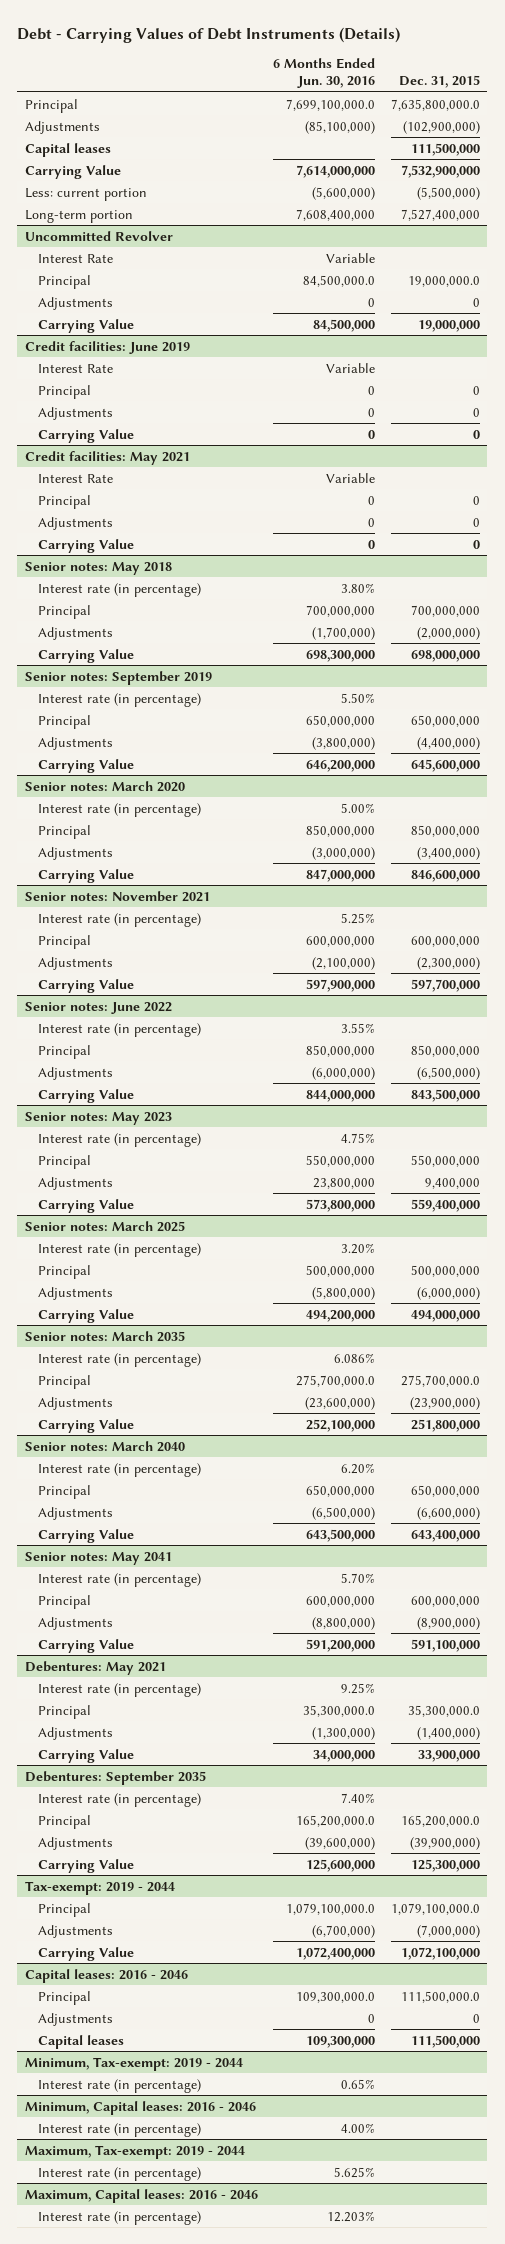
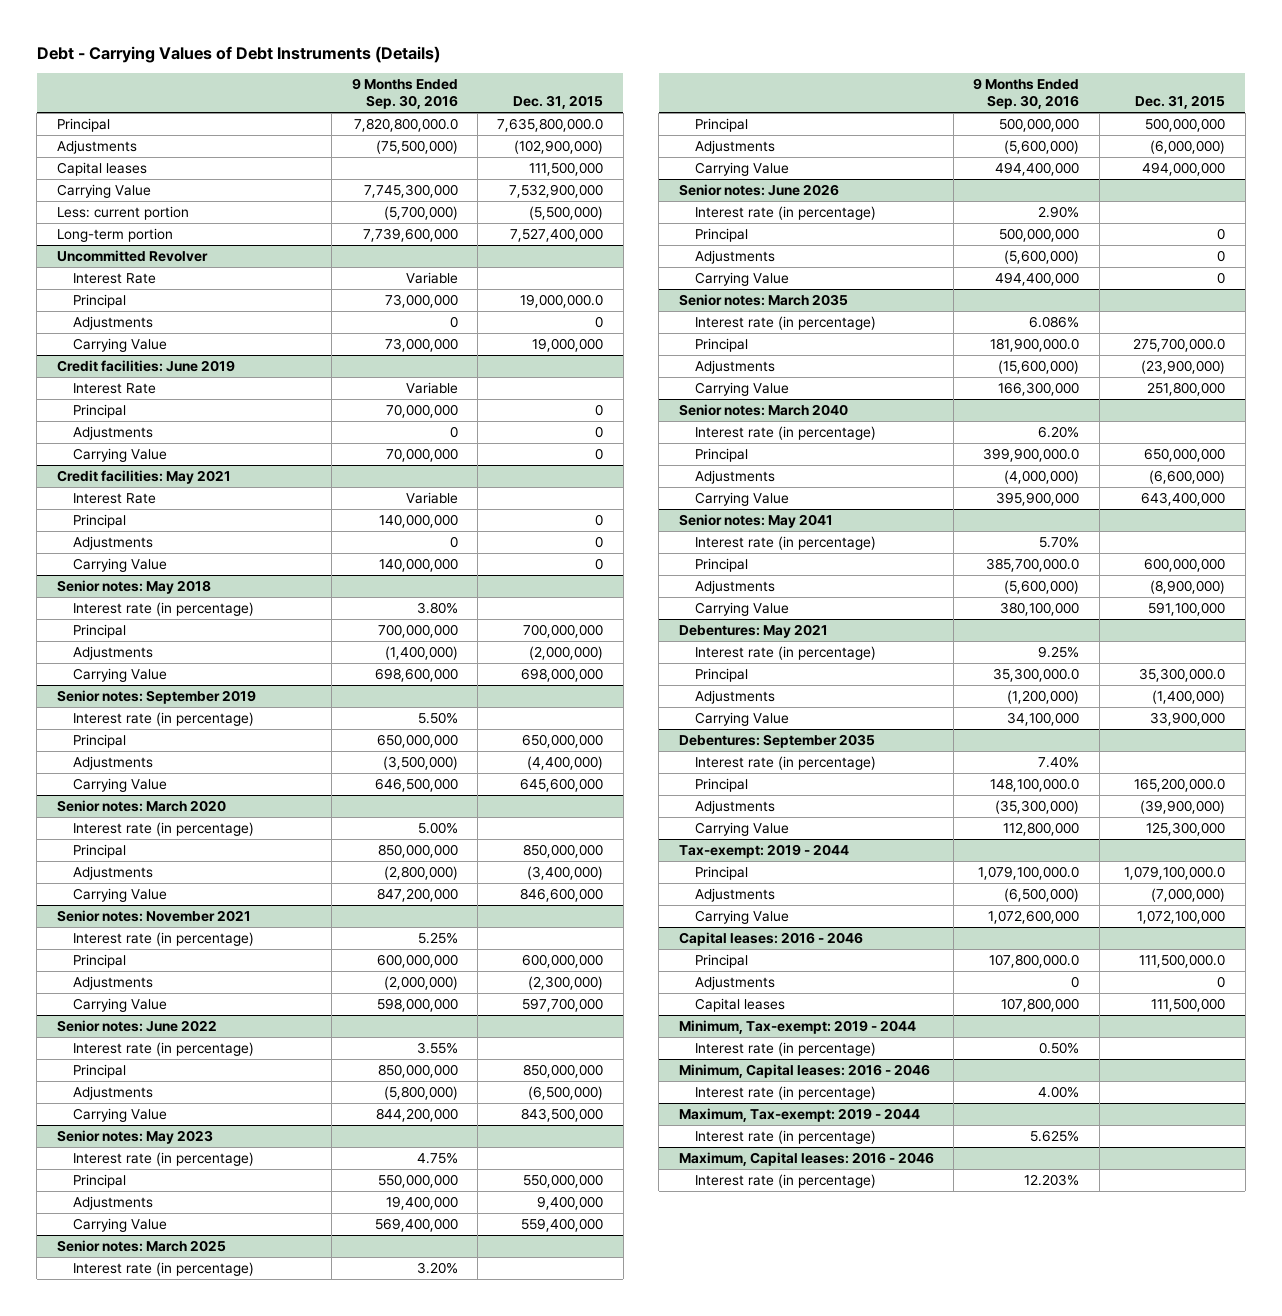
[273,58,376,89] 6 Months Ended Jun. 30, 2016 -> none
none -> [351,78,458,109] 9 Months Ended Sep. 30, 2016
none -> [678,184,839,197] Senior notes: June 2026
none -> [695,206,877,221] Interest rate (in percentage)
none -> [695,228,749,243] Principal
none -> [695,250,776,265] Adjustments
none -> [695,272,790,287] Carrying Value

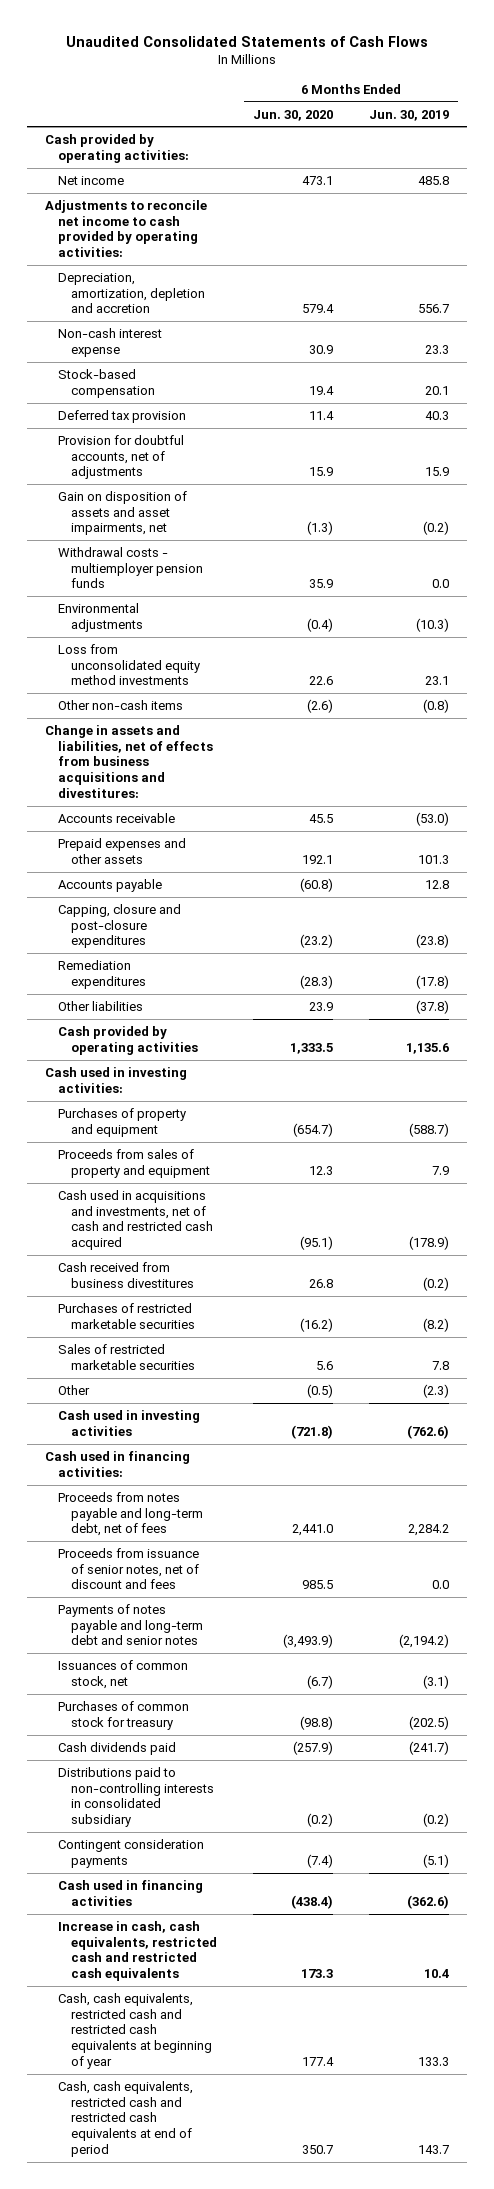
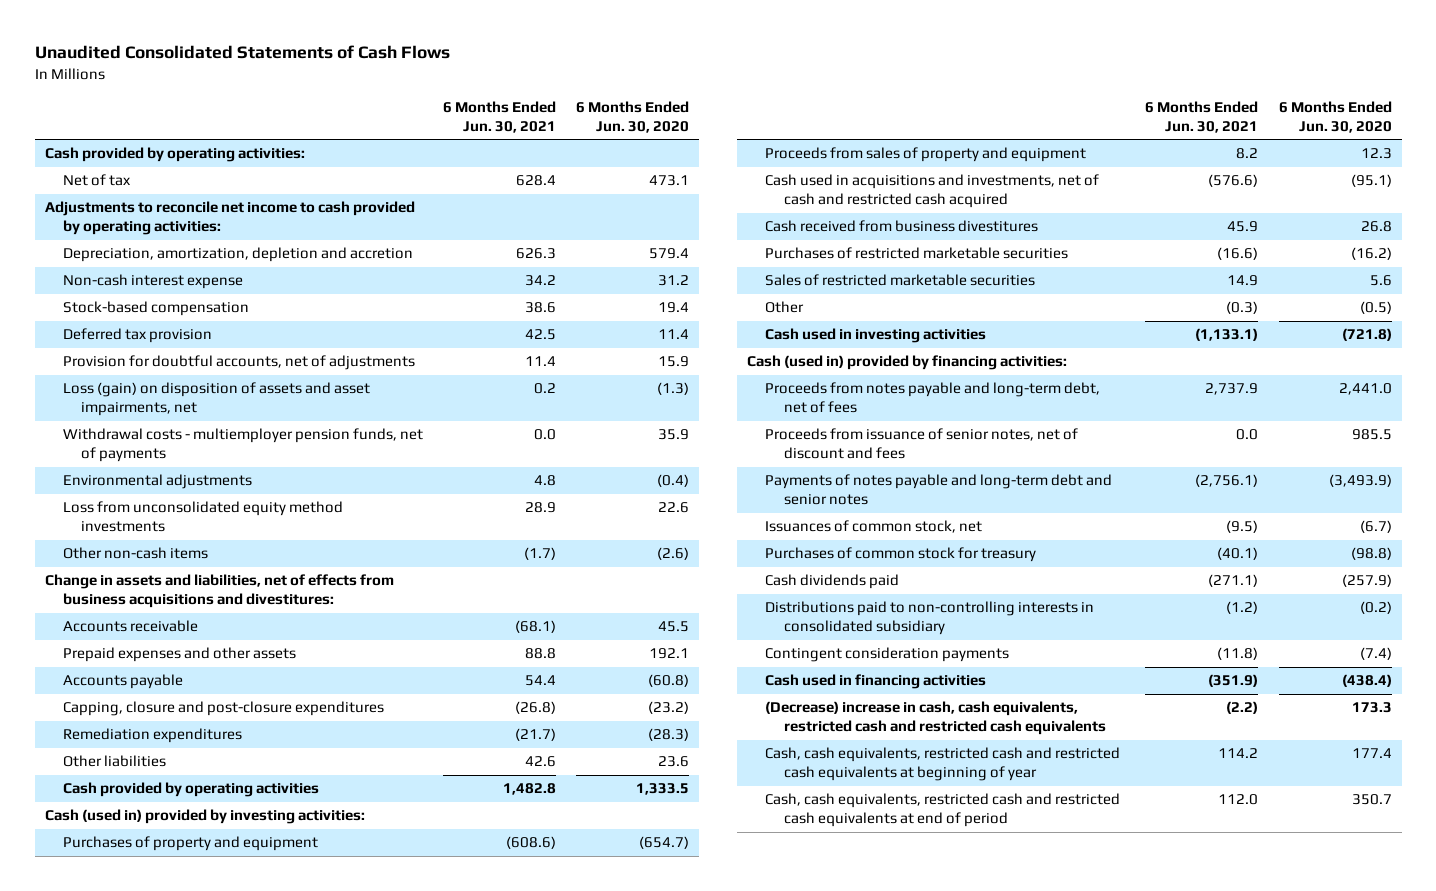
[368,109,449,121] Jun. 30, 2019 -> none
none -> [442,101,556,133] 6 Months Ended Jun. 30, 2021
[57,175,124,185] Net income -> [62,174,131,187] Net of tax
[308,344,333,354] 30.9 -> [658,275,690,287] 31.2
[57,490,187,536] Gain on disposition of assets and asset impairments, net -> [62,382,370,417] Loss (gain) on disposition of assets and asset impairments, net
[57,546,203,589] Withdrawal costs - multiemployer pension funds -> [62,428,423,463] Withdrawal costs - multiemployer pension funds, net of payments
[308,1001,333,1011] 23.9 -> [658,756,690,768] 23.6
[44,1066,187,1093] Cash used in investing activities: -> [44,809,365,825] Cash (used in) provided by investing activities:
[44,1450,190,1477] Cash used in financing activities: -> [747,355,1068,371] Cash (used in) provided by financing activities:
[57,1920,217,1982] Increase in cash, cash equivalents, restricted cash and restricted cash equivalents -> [765,701,1106,736] (Decrease) increase in cash, cash equivalents, restricted cash and restricted cash equivalents

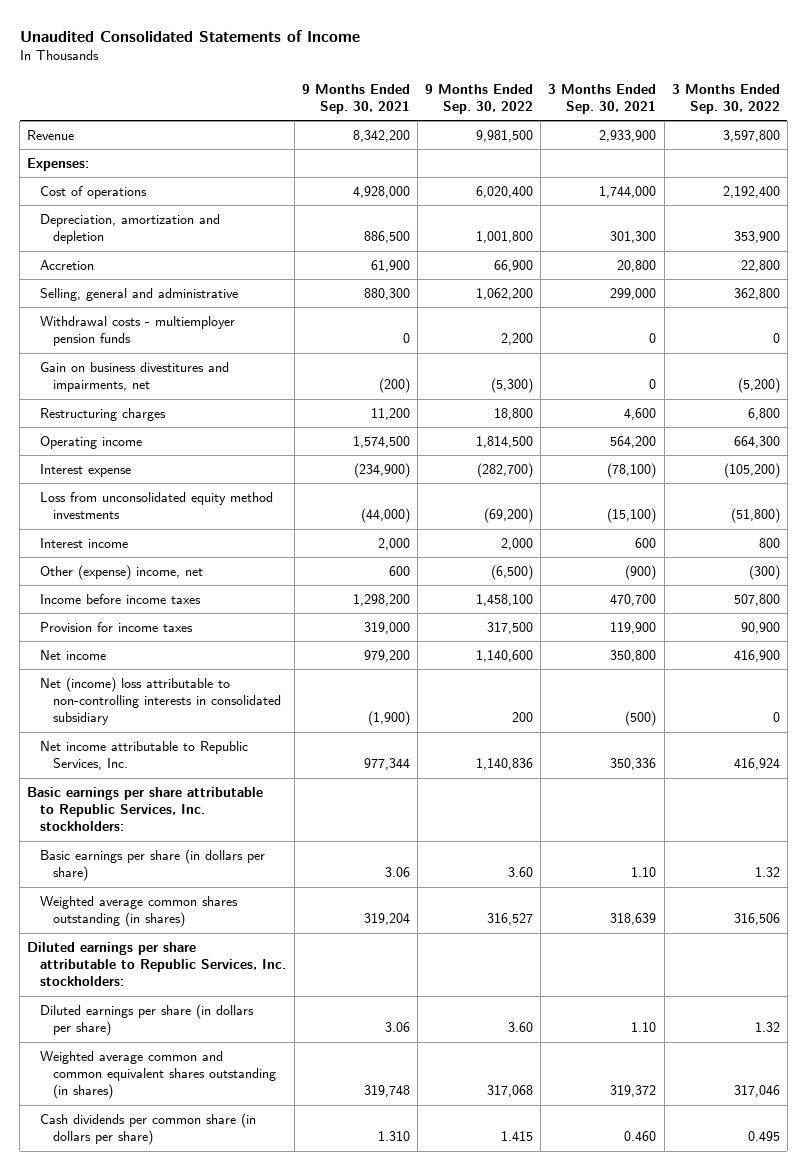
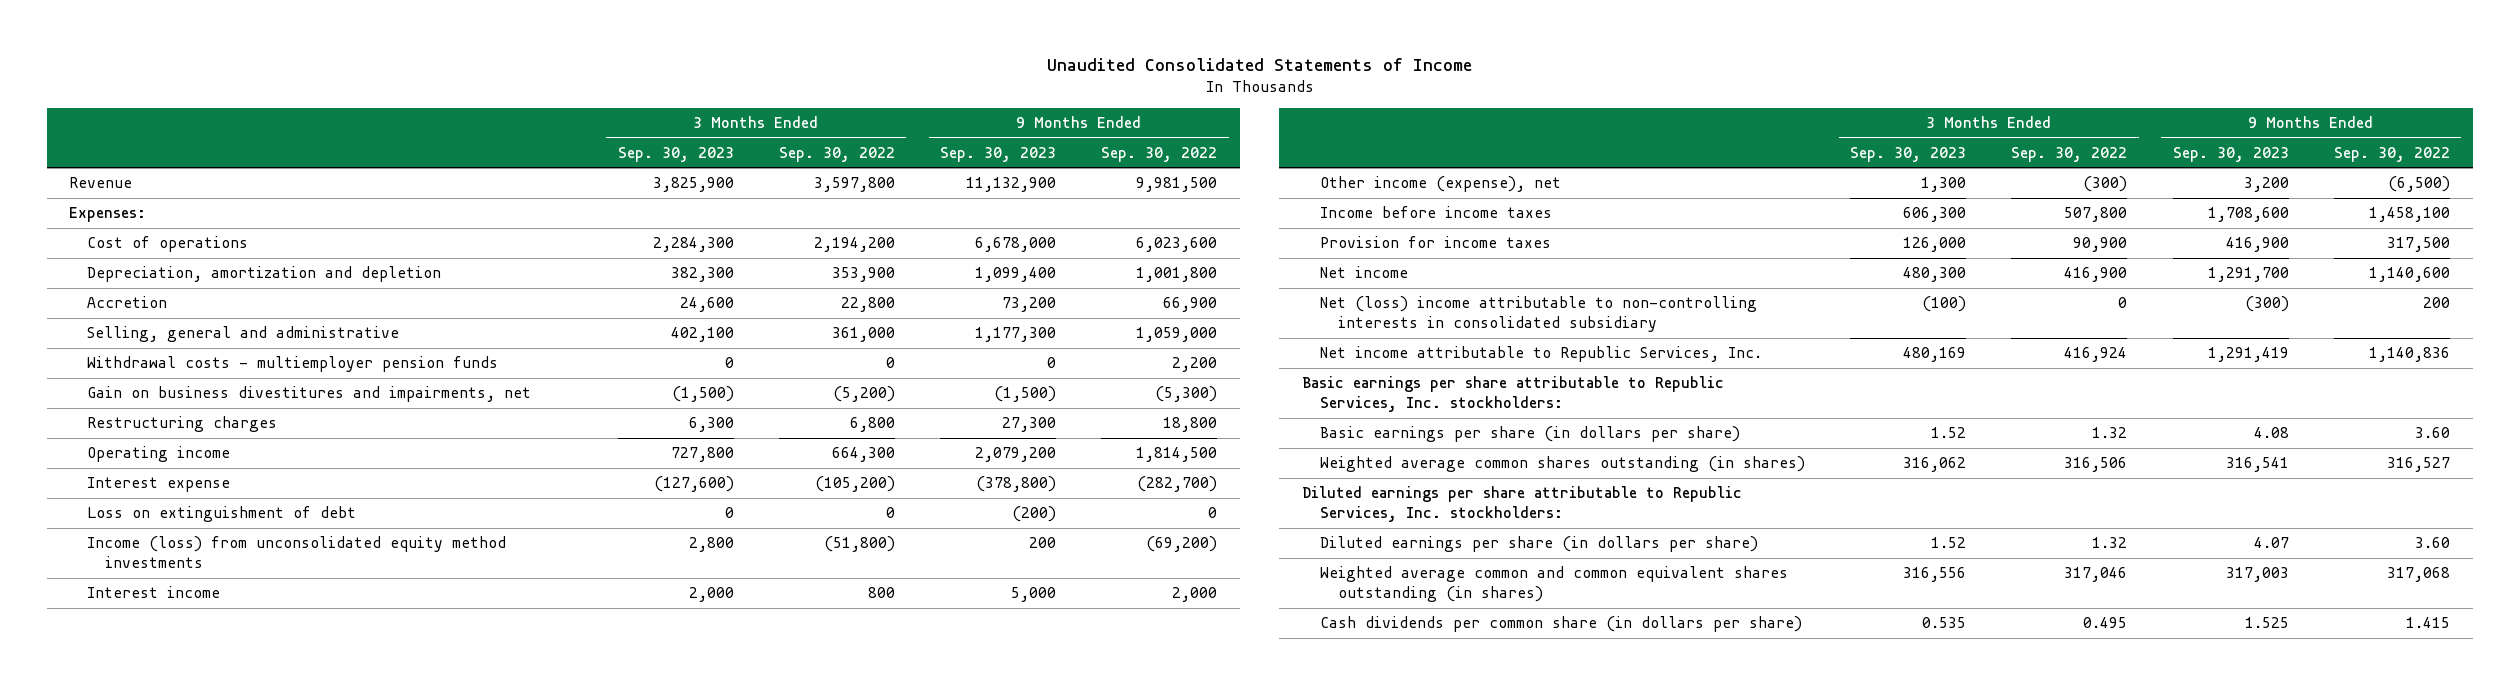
[301,83,410,114] 9 Months Ended Sep. 30, 2021 -> none
[548,83,657,114] 3 Months Ended Sep. 30, 2021 -> none
none -> [617,146,734,162] Sep. 30, 2023
none -> [940,146,1057,162] Sep. 30, 2023
[476,186,534,199] 6,020,400 -> [1136,237,1218,253] 6,023,600
[722,186,780,199] 2,192,400 -> [813,237,895,253] 2,194,200
[476,288,534,301] 1,062,200 -> [1136,327,1218,343] 1,059,000
[733,288,780,301] 362,800 -> [831,327,895,343] 361,000
none -> [87,506,357,523] Loss on extinguishment of debt
[40,492,274,520] Loss from unconsolidated equity method investments -> [87,536,507,568] Income (loss) from unconsolidated equity method investments
[40,565,204,581] Other (expense) income, net -> [1319,176,1561,193] Other income (expense), net
[40,677,282,726] Net (income) loss attributable to non-controlling interests in consolidated subsidiary -> [1319,296,1757,332] Net (loss) income attributable to non-controlling interests in consolidated subsidiary

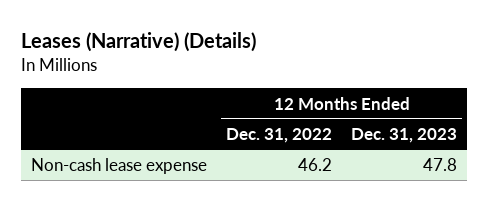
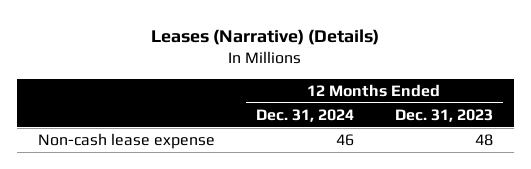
[225,128,332,144] Dec. 31, 2022 -> none
none -> [255,108,354,122] Dec. 31, 2024
[423,158,458,172] 47.8 -> [475,134,494,147] 48

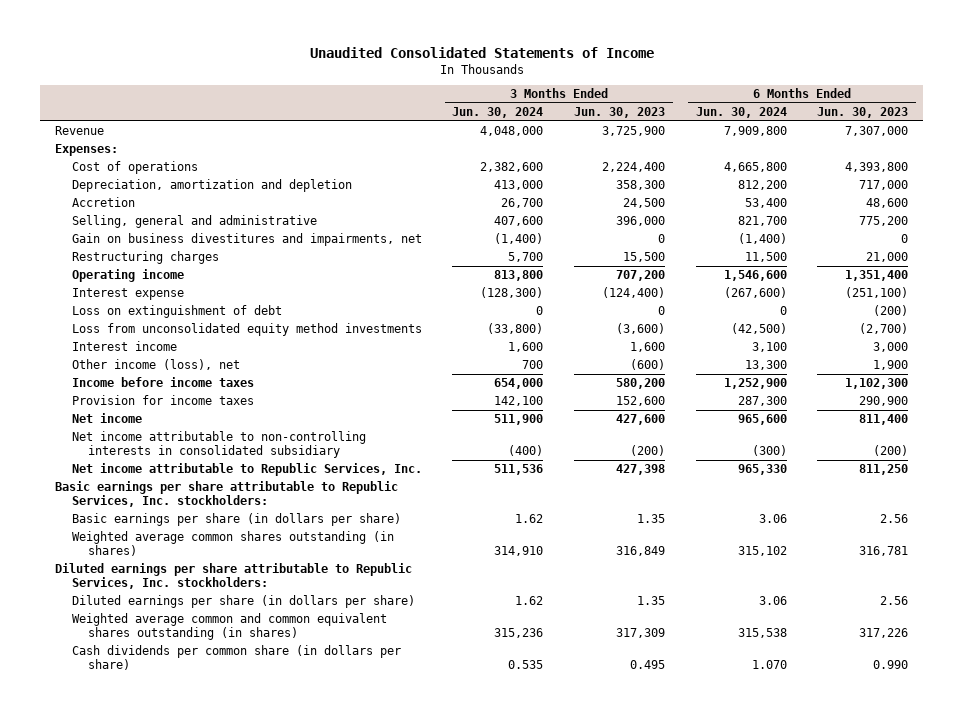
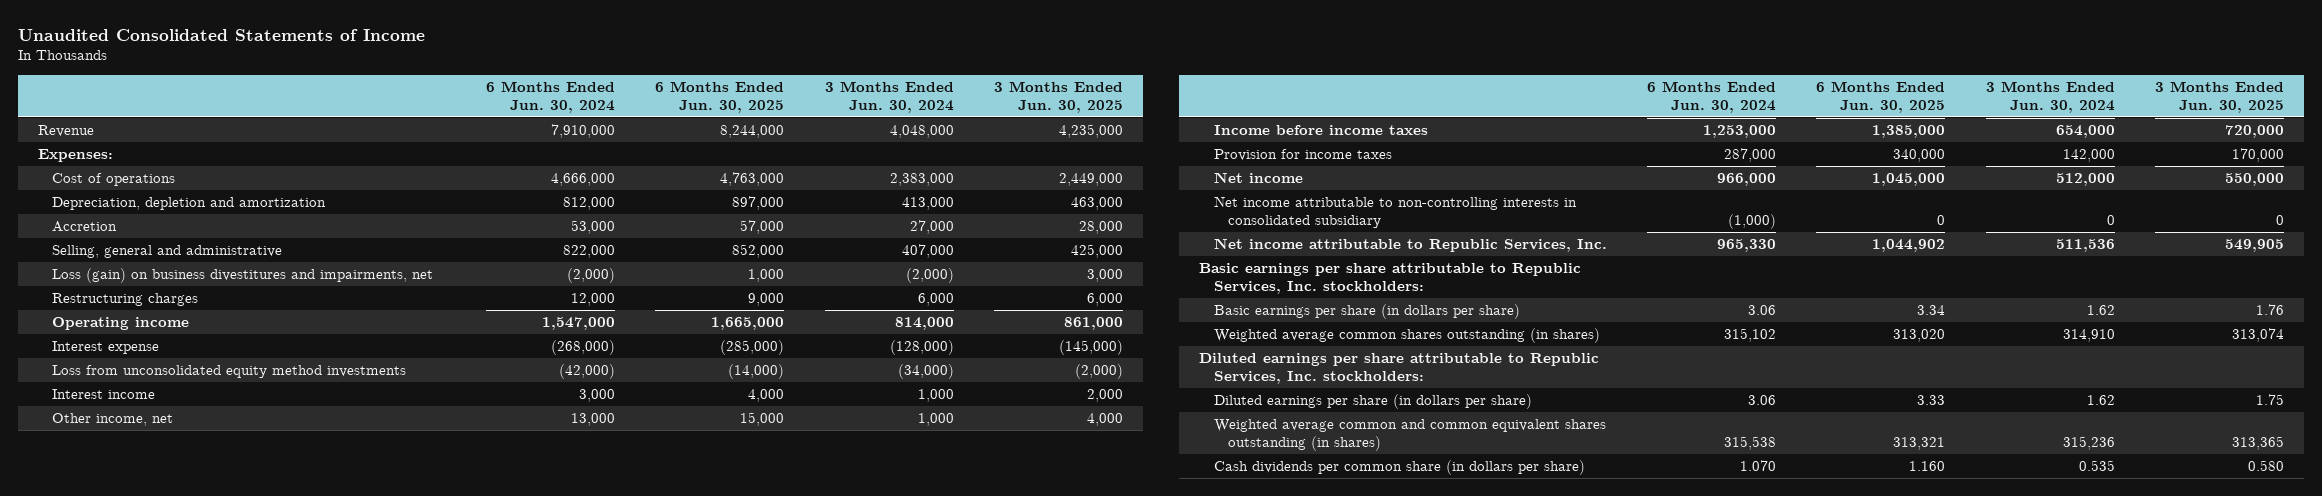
[573,106,665,118] Jun. 30, 2023 -> none
[817,106,909,118] Jun. 30, 2023 -> none
none -> [655,80,785,113] 6 Months Ended Jun. 30, 2025
none -> [993,80,1123,113] 3 Months Ended Jun. 30, 2025
[723,126,787,137] 7,909,800 -> [550,124,615,139] 7,910,000
[71,305,282,319] Loss on extinguishment of debt -> none
[480,162,544,173] 2,382,600 -> [889,173,954,187] 2,383,000
[723,162,787,173] 4,665,800 -> [550,173,615,187] 4,666,000
[71,179,352,193] Depreciation, amortization and depletion -> [52,197,327,211] Depreciation, depletion and amortization
[737,180,787,191] 812,200 -> [562,197,615,211] 812,000
[501,198,544,209] 26,700 -> [909,220,954,235] 27,000
[744,198,787,209] 53,400 -> [570,220,615,235] 53,000
[494,216,544,227] 407,600 -> [901,244,954,259] 407,000
[737,216,787,227] 821,700 -> [562,245,615,259] 822,000
[71,233,422,247] Gain on business divestitures and impairments, net -> [52,268,434,284] Loss (gain) on business divestitures and impairments, net
[494,233,544,245] (1,400) -> [905,268,954,284] (2,000)
[737,233,787,245] (1,400) -> [566,268,615,284] (2,000)
[508,252,544,263] 5,700 -> [917,293,954,307] 6,000
[744,252,787,263] 11,500 -> [570,293,615,307] 12,000
[494,270,544,282] 813,800 -> [894,317,954,331] 814,000
[723,270,787,282] 1,546,600 -> [541,317,615,331] 1,547,000
[480,287,544,299] (128,300) -> [889,340,954,356] (128,000)
[723,287,787,299] (267,600) -> [550,340,615,356] (268,000)
[487,323,544,335] (33,800) -> [897,364,954,380] (34,000)
[730,323,787,335] (42,500) -> [558,364,615,380] (42,000)
[508,342,544,353] 1,600 -> [917,389,954,403] 1,000
[751,342,787,353] 3,100 -> [578,389,615,403] 3,000
[71,359,240,371] Other income (loss), net -> [52,413,174,427] Other income, net
[522,360,544,370] 700 -> [917,413,954,427] 1,000
[744,360,787,371] 13,300 -> [570,413,615,427] 13,000
[723,378,787,390] 1,252,900 -> [1702,125,1776,139] 1,253,000
[494,396,544,407] 142,100 -> [2062,149,2115,163] 142,000
[737,396,787,407] 287,300 -> [1723,148,1776,163] 287,000
[494,414,544,426] 511,900 -> [2055,173,2115,187] 512,000
[737,414,787,426] 965,600 -> [1716,173,1776,187] 966,000
[508,445,544,457] (400) -> [2106,215,2115,226] 0
[751,445,787,457] (300) -> [1727,214,1776,230] (1,000)

